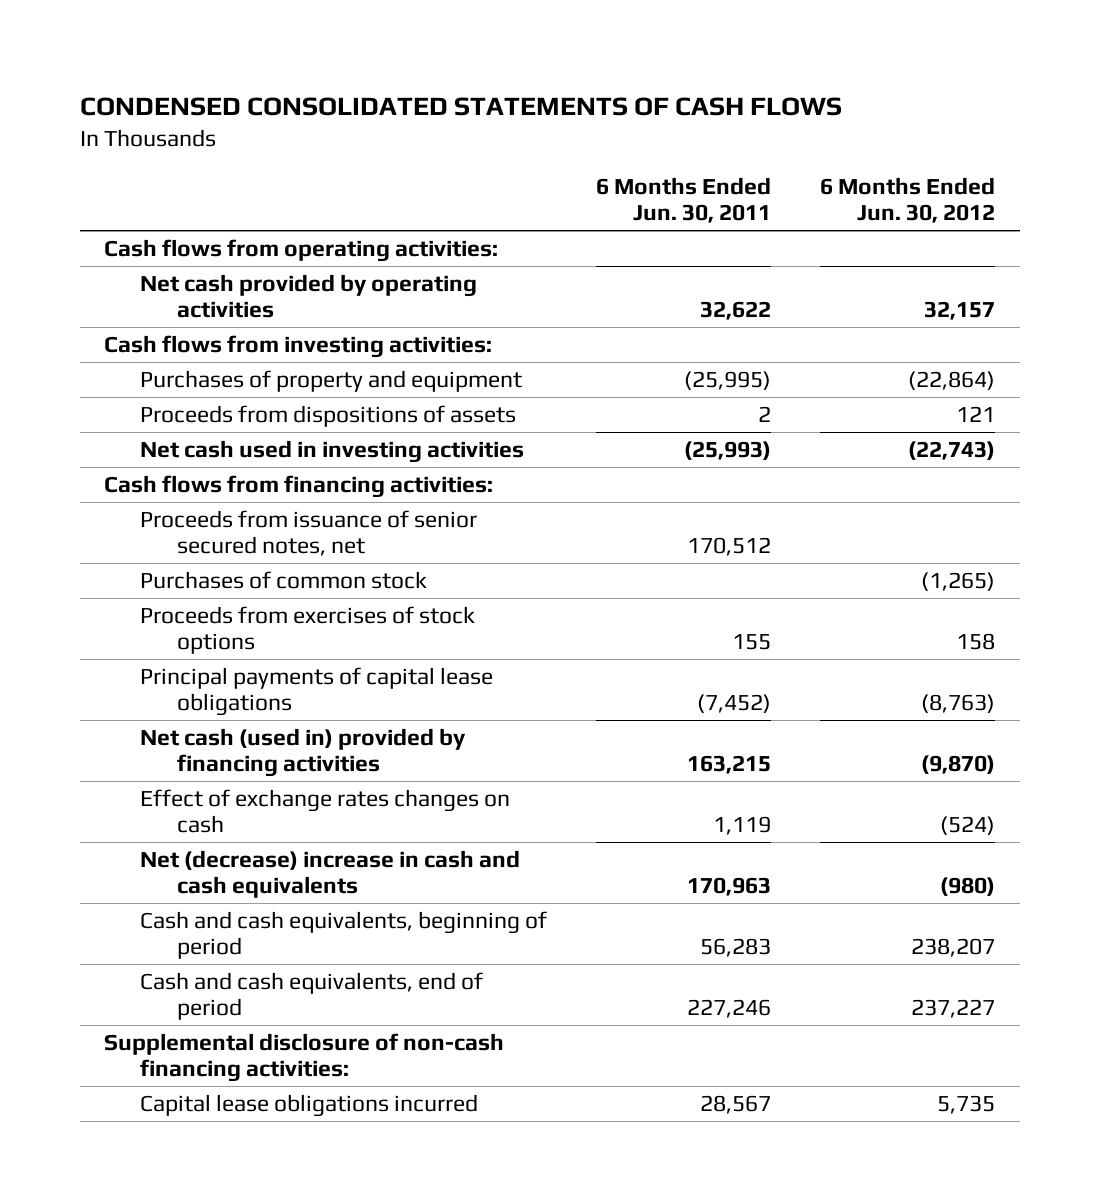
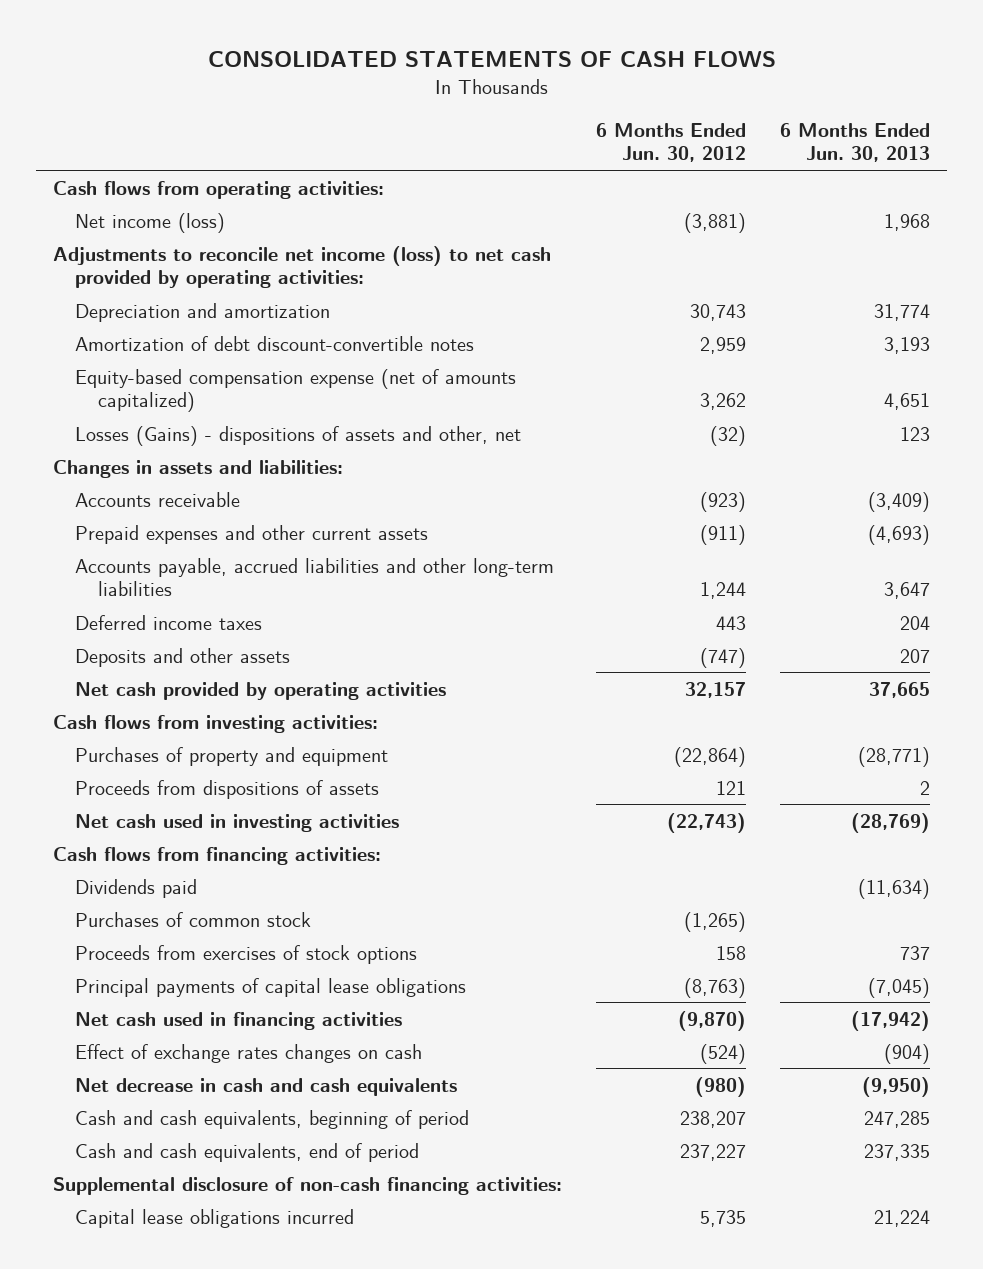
[79,97,842,117] CONDENSED CONSOLIDATED STATEMENTS OF CASH FLOWS -> [207,51,776,68] CONSOLIDATED STATEMENTS OF CASH FLOWS
[596,176,772,224] 6 Months Ended Jun. 30, 2011 -> none
none -> [780,123,931,163] 6 Months Ended Jun. 30, 2013
none -> [75,212,226,233] Net income (loss)
none -> [53,245,552,288] Adjustments to reconcile net income (loss) to net cash provided by operating activities:
none -> [75,302,331,322] Depreciation and amortization
none -> [75,335,475,351] Amortization of debt discount-convertible notes
none -> [75,368,517,412] Equity-based compensation expense (net of amounts capitalized)
none -> [75,425,522,446] Losses (Gains) - dispositions of assets and other, net
none -> [53,459,344,478] Changes in assets and liabilities:
none -> [75,491,241,507] Accounts receivable
none -> [75,524,429,544] Prepaid expenses and other current assets
none -> [75,557,555,596] Accounts payable, accrued liabilities and other long-term liabilities
none -> [75,614,263,630] Deferred income taxes
none -> [75,647,291,667] Deposits and other assets
[140,509,478,557] Proceeds from issuance of senior secured notes, net -> none
none -> [75,878,198,898] Dividends paid
[140,727,467,778] Net cash (used in) provided by financing activities -> [75,1011,403,1030] Net cash used in financing activities
[140,849,521,899] Net (decrease) increase in cash and cash equivalents -> [75,1077,458,1096] Net decrease in cash and cash equivalents

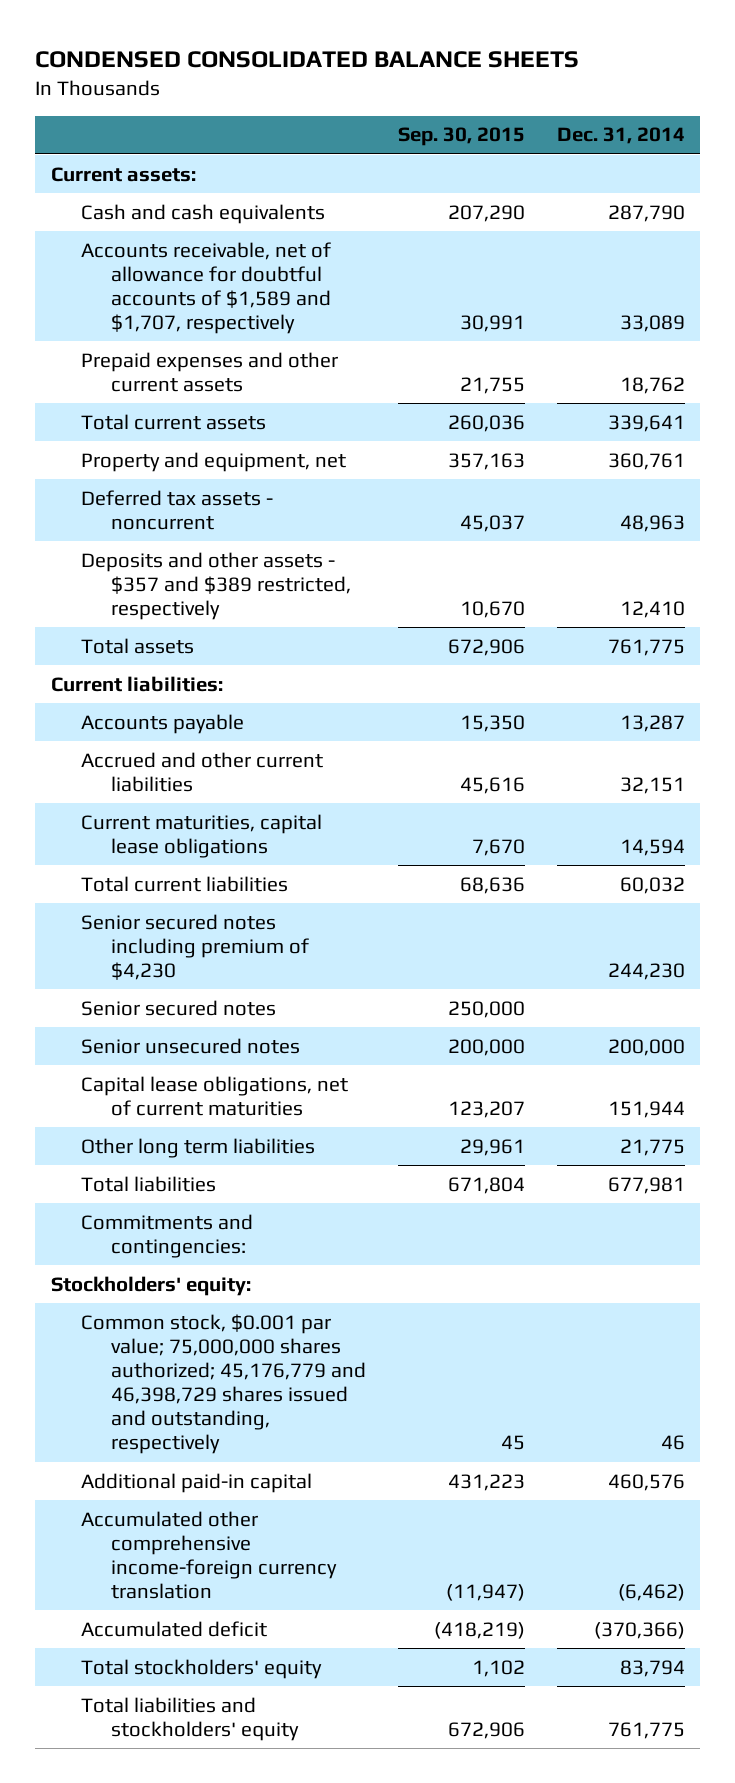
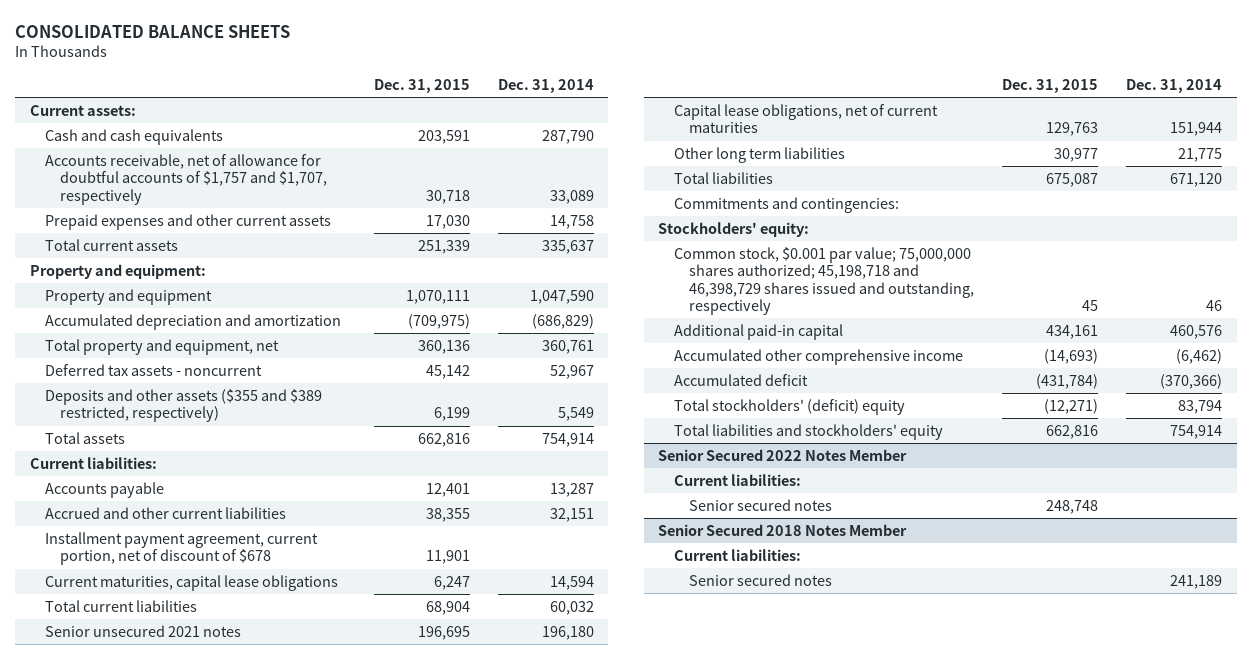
[34,50,579,68] CONDENSED CONSOLIDATED BALANCE SHEETS -> [15,24,291,38] CONSOLIDATED BALANCE SHEETS
[397,127,525,147] Sep. 30, 2015 -> none
none -> [373,78,470,93] Dec. 31, 2015
[80,241,332,335] Accounts receivable, net of allowance for doubtful accounts of $1,589 and $1,707, respectively -> [44,153,328,205] Accounts receivable, net of allowance for doubtful accounts of $1,757 and $1,707, respectively
[619,376,685,394] 18,762 -> [549,214,594,229] 14,758
[607,414,685,432] 339,641 -> [541,239,594,254] 335,637
none -> [29,263,206,279] Property and equipment:
none -> [44,288,212,305] Property and equipment
none -> [44,313,341,330] Accumulated depreciation and amortization
[80,451,346,472] Property and equipment, net -> [44,338,279,355] Total property and equipment, net
[619,514,685,532] 48,963 -> [549,364,594,379] 52,967
[80,551,352,620] Deposits and other assets - $357 and $389 restricted, respectively -> [44,388,322,423] Deposits and other assets ($355 and $389 restricted, respectively)
[619,600,685,618] 12,410 -> [557,407,594,422] 5,549
[607,638,685,656] 761,775 -> [541,432,594,447] 754,914
none -> [44,531,318,566] Installment payment agreement, current portion, net of discount of $678
[80,913,310,980] Senior secured notes including premium of $4,230 -> none
[80,999,276,1016] Senior secured notes -> none
[80,1037,300,1054] Senior unsecured notes -> [44,624,241,637] Senior unsecured 2021 notes
[607,1038,685,1056] 200,000 -> [541,625,594,640] 196,180
[607,1176,685,1194] 677,981 -> [1170,172,1223,187] 671,120
[80,1313,367,1455] Common stock, $0.001 par value; 75,000,000 shares authorized; 45,176,779 and 46,398,729 shares issued and outstanding, respectively -> [673,246,974,315] Common stock, $0.001 par value; 75,000,000 shares authorized; 45,198,718 and 46,398,729 shares issued and outstanding, respectively
[80,1510,338,1600] Accumulated other comprehensive income-foreign currency translation -> [673,348,963,365] Accumulated other comprehensive income
[80,1658,322,1679] Total stockholders' equity -> [673,398,905,415] Total stockholders' (deficit) equity
[607,1721,685,1739] 761,775 -> [1170,424,1223,439] 754,914
none -> [658,448,908,461] Senior Secured 2022 Notes Member
none -> [673,473,801,486] Current liabilities:
none -> [688,498,832,511] Senior secured notes
none -> [658,523,908,536] Senior Secured 2018 Notes Member
none -> [673,548,801,561] Current liabilities:
none -> [688,573,832,586] Senior secured notes

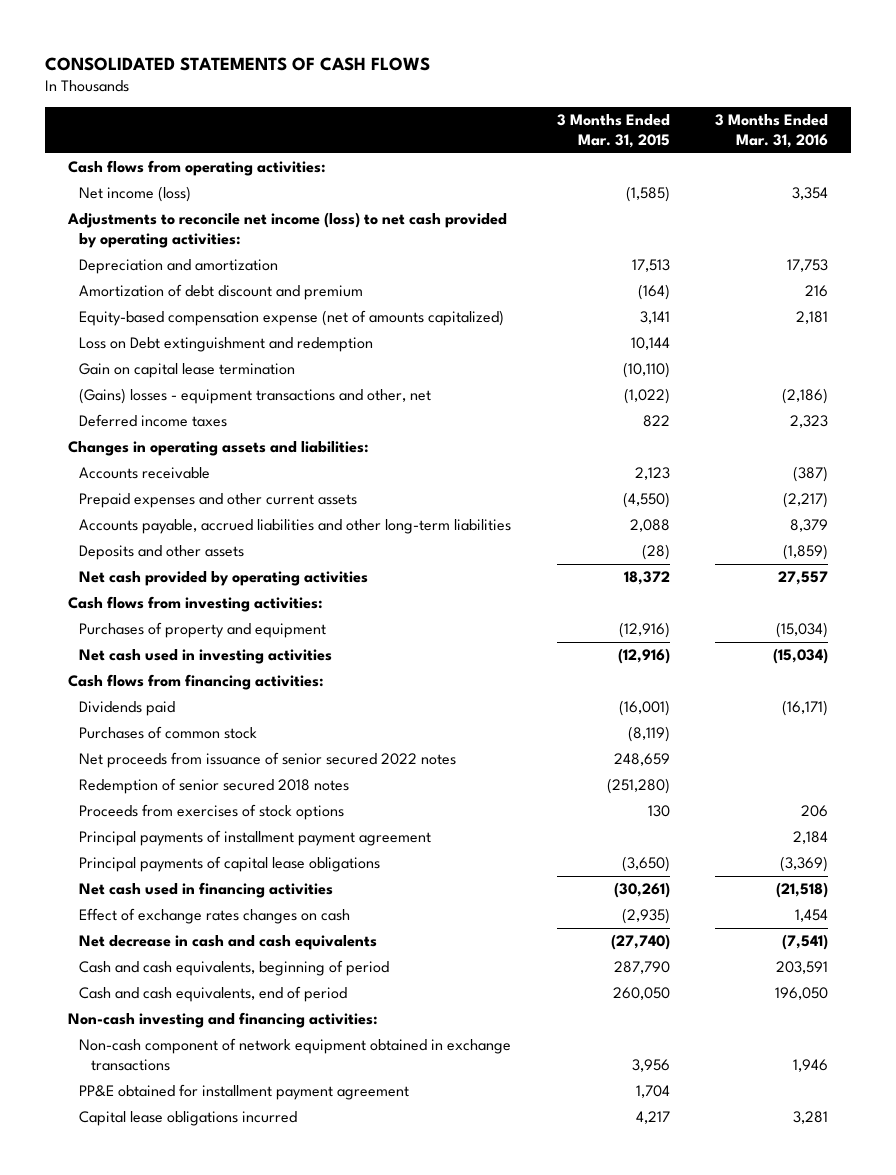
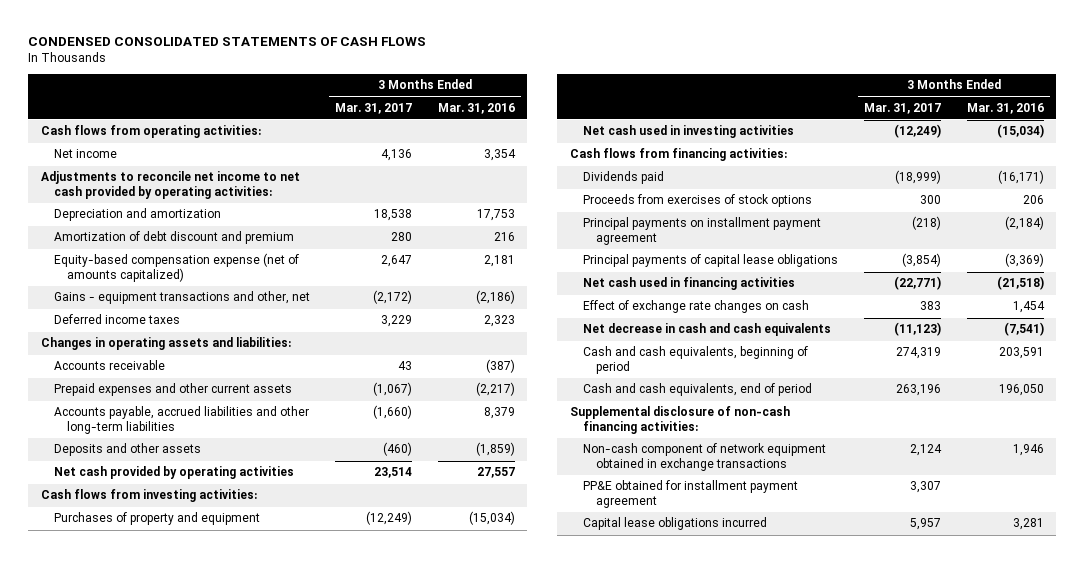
[45,56,431,71] CONSOLIDATED STATEMENTS OF CASH FLOWS -> [27,37,426,47] CONDENSED CONSOLIDATED STATEMENTS OF CASH FLOWS
[556,114,670,149] 3 Months Ended Mar. 31, 2015 -> none
none -> [335,102,413,114] Mar. 31, 2017
[79,186,192,203] Net income (loss) -> [53,149,117,159] Net income
[66,212,507,248] Adjustments to reconcile net income (loss) to net cash provided by operating activities: -> [40,171,300,199] Adjustments to reconcile net income to net cash provided by operating activities:
[79,337,374,353] Loss on Debt extinguishment and redemption -> none
[79,363,296,379] Gain on capital lease termination -> none
[79,388,432,405] (Gains) losses - equipment transactions and other, net -> [53,291,310,305] Gains - equipment transactions and other, net
[79,726,258,740] Purchases of common stock -> none
[79,752,457,769] Net proceeds from issuance of senior secured 2022 notes -> none
[79,778,350,795] Redemption of senior secured 2018 notes -> none
[79,830,432,847] Principal payments of installment payment agreement -> [582,217,821,245] Principal payments on installment payment agreement
[793,831,829,845] 2,184 -> [1004,216,1044,231] (2,184)
[79,908,351,925] Effect of exchange rates changes on cash -> [582,300,809,314] Effect of exchange rate changes on cash
[67,1012,378,1029] Non-cash investing and financing activities: -> none
none -> [569,406,790,434] Supplemental disclosure of non-cash financing activities:

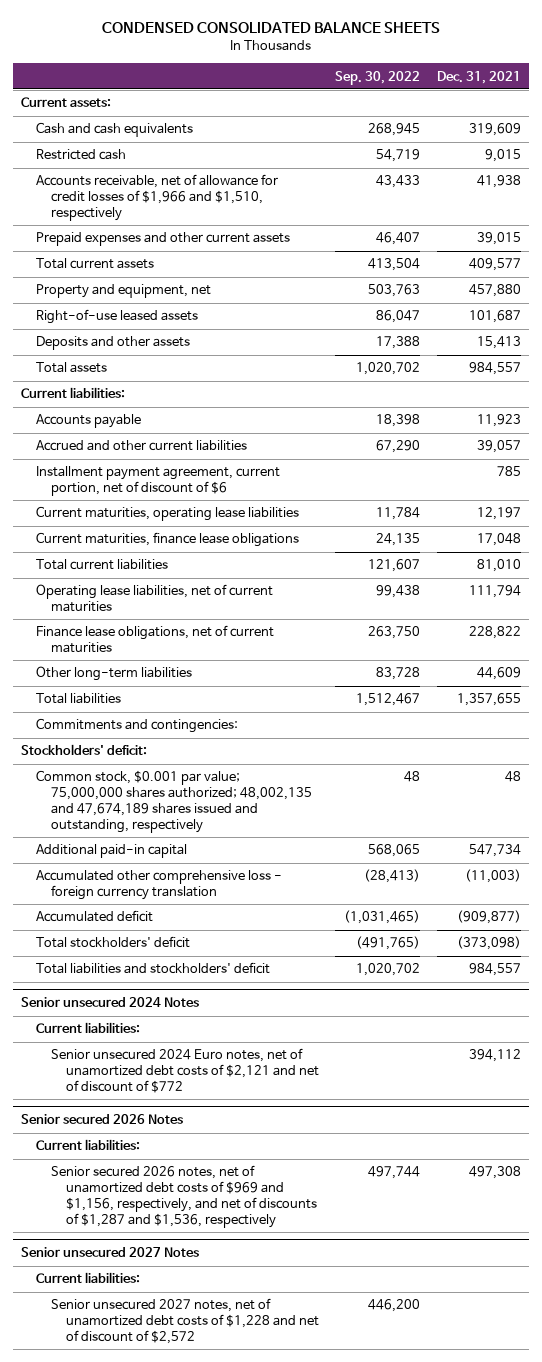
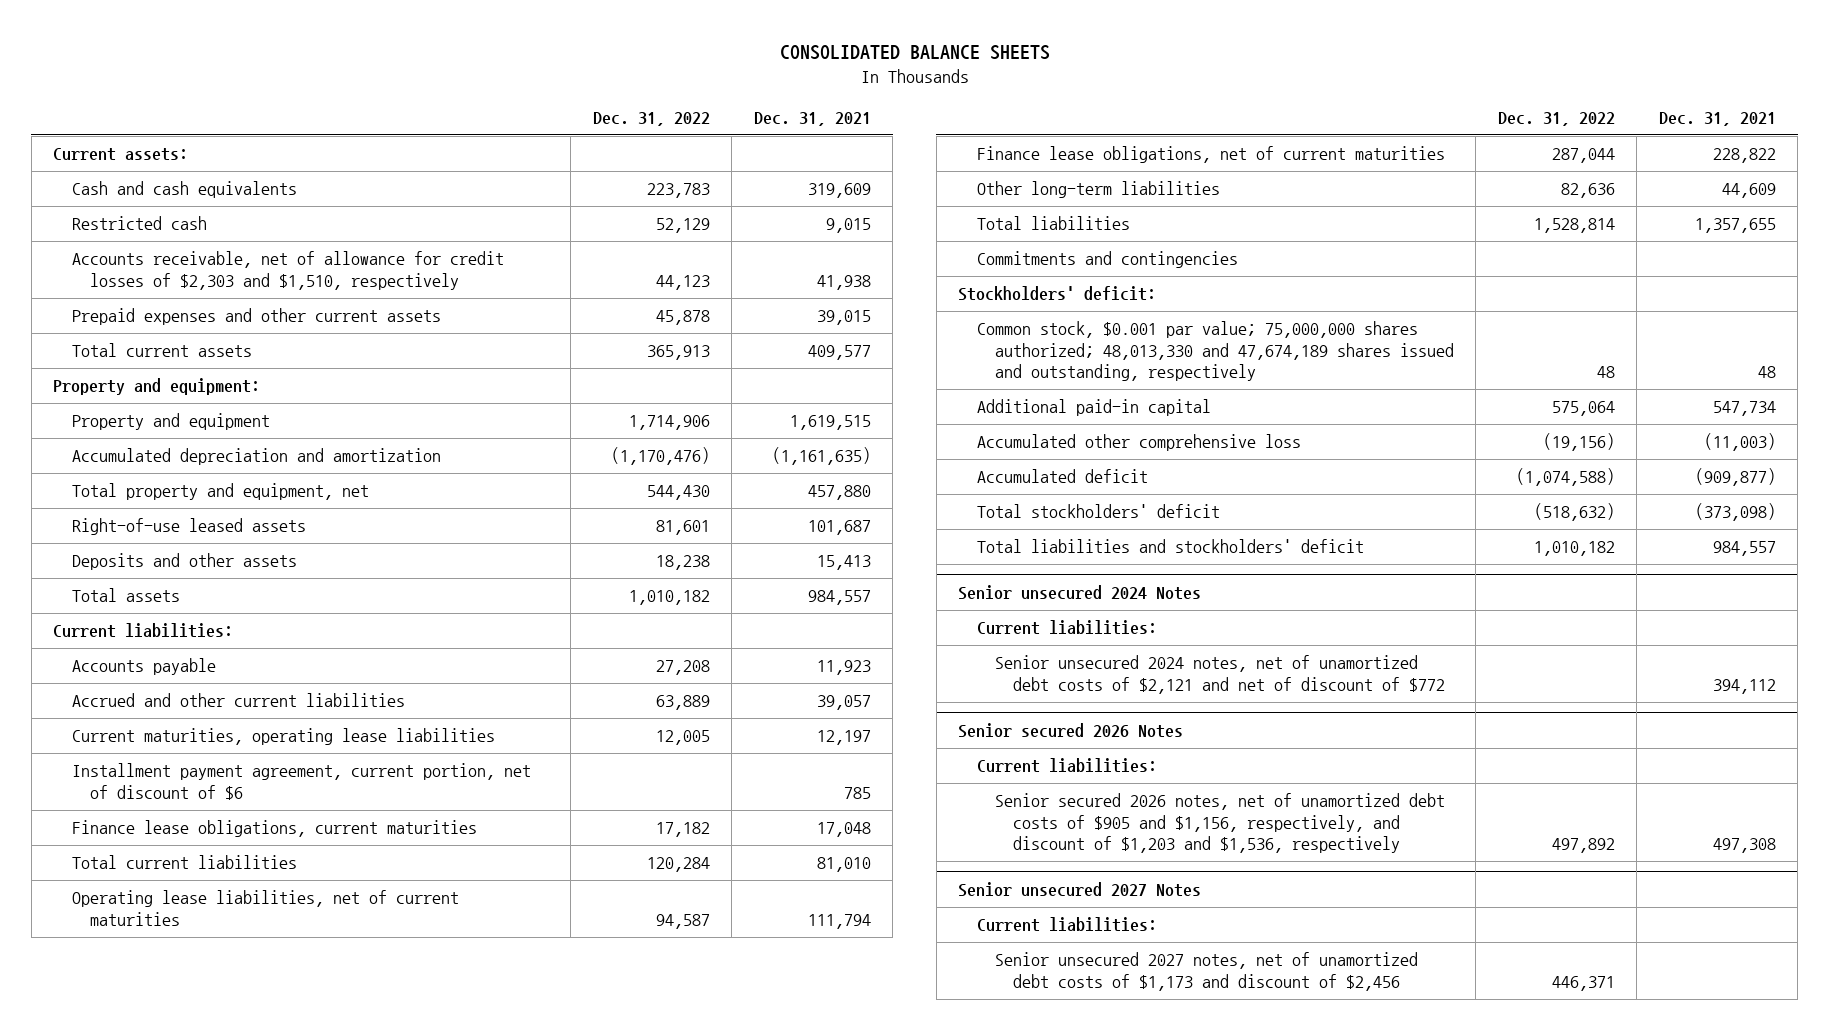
[102,21,441,33] CONDENSED CONSOLIDATED BALANCE SHEETS -> [779,45,1050,61] CONSOLIDATED BALANCE SHEETS
[335,70,421,85] Sep. 30, 2022 -> none
none -> [592,111,710,126] Dec. 31, 2022
[36,174,279,222] Accounts receivable, net of allowance for credit losses of $1,966 and $1,510, respectively -> [71,251,504,290] Accounts receivable, net of allowance for credit losses of $2,303 and $1,510, respectively
none -> [53,378,261,396] Property and equipment:
none -> [71,413,270,431] Property and equipment
none -> [71,448,441,466] Accumulated depreciation and amortization
[36,284,212,299] Property and equipment, net -> [71,483,369,501] Total property and equipment, net
[36,466,281,497] Installment payment agreement, current portion, net of discount of $6 -> [71,763,531,800] Installment payment agreement, current portion, net of discount of $6
[36,532,300,548] Current maturities, finance lease obligations -> [71,820,477,838] Finance lease obligations, current maturities
[36,718,239,734] Commitments and contingencies: -> [976,251,1238,269] Commitments and contingencies
[36,770,312,834] Common stock, $0.001 par value; 75,000,000 shares authorized; 48,002,135 and 47,674,189 shares issued and outstanding, respectively -> [976,321,1454,382] Common stock, $0.001 par value; 75,000,000 shares authorized; 48,013,330 and 47,674,189 shares issued and outstanding, respectively
[36,870,283,901] Accumulated other comprehensive loss - foreign currency translation -> [976,434,1301,452] Accumulated other comprehensive loss
[50,1048,319,1094] Senior unsecured 2024 Euro notes, net of unamortized debt costs of $2,121 and net of discount of $772 -> [994,655,1446,694] Senior unsecured 2024 notes, net of unamortized debt costs of $2,121 and net of discount of $772
[50,1165,317,1229] Senior secured 2026 notes, net of unamortized debt costs of $969 and $1,156, respectively, and net of discounts of $1,287 and $1,536, respectively -> [994,793,1445,854] Senior secured 2026 notes, net of unamortized debt costs of $905 and $1,156, respectively, and discount of $1,203 and $1,536, respectively
[50,1298,319,1345] Senior unsecured 2027 notes, net of unamortized debt costs of $1,228 and net of discount of $2,572 -> [994,952,1418,991] Senior unsecured 2027 notes, net of unamortized debt costs of $1,173 and discount of $2,456

